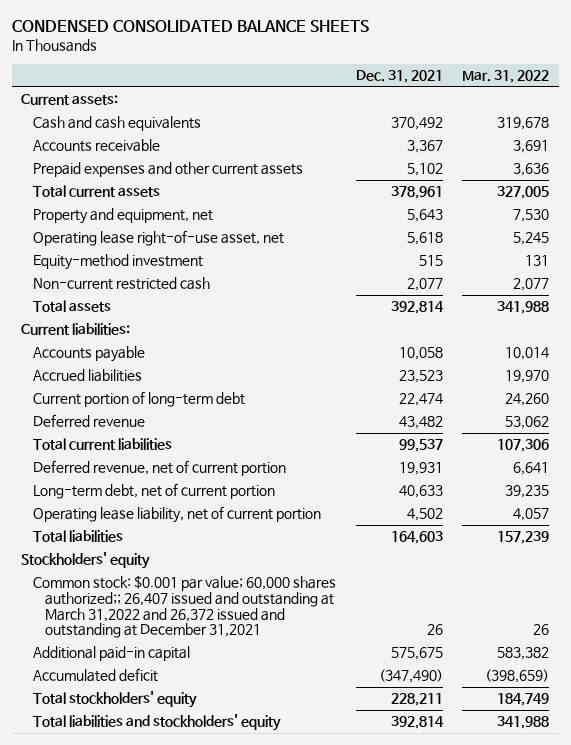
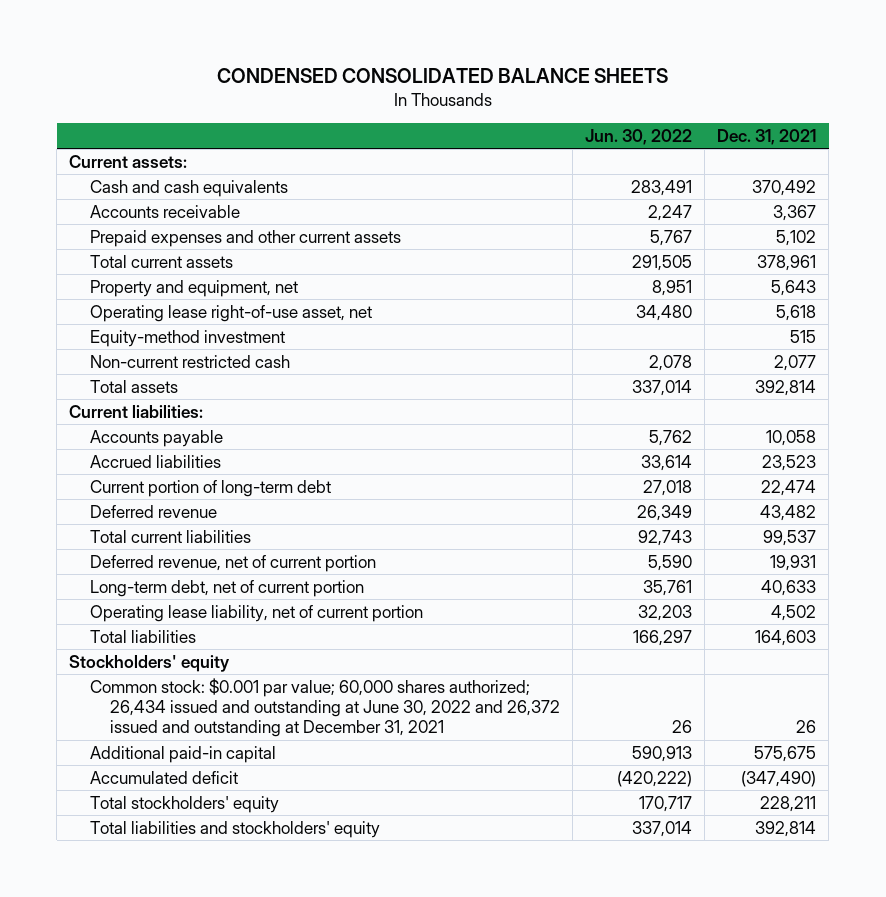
[462,70,550,84] Mar. 31, 2022 -> none
none -> [585,128,693,145] Jun. 30, 2022
[33,575,337,639] Common stock: $0.001 par value; 60,000 shares authorized;; 26,407 issued and outstanding at March 31,2022 and 26,372 issued and outstanding at December 31,2021 -> [89,677,561,738] Common stock: $0.001 par value; 60,000 shares authorized; 26,434 issued and outstanding at June 30, 2022 and 26,372 issued and outstanding at December 31, 2021

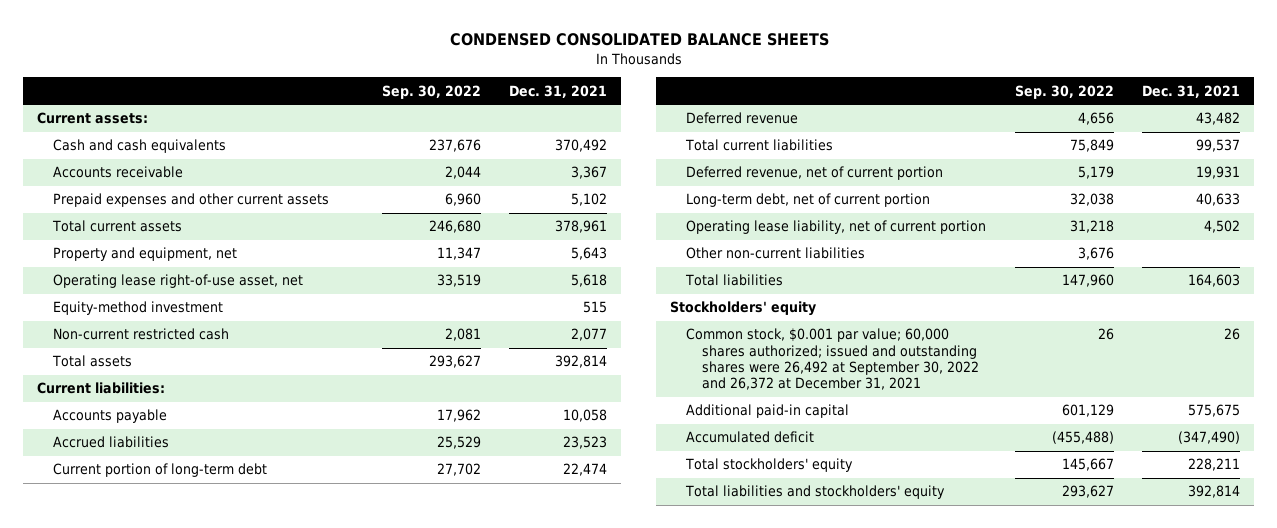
[585,128,693,145] Jun. 30, 2022 -> none
none -> [381,84,481,99] Sep. 30, 2022
none -> [686,247,866,260] Other non-current liabilities
[89,677,561,738] Common stock: $0.001 par value; 60,000 shares authorized; 26,434 issued and outstanding at June 30, 2022 and 26,372 issued and outstanding at December 31, 2021 -> [686,328,980,391] Common stock, $0.001 par value; 60,000 shares authorized; issued and outstanding shares were 26,492 at September 30, 2022 and 26,372 at December 31, 2021

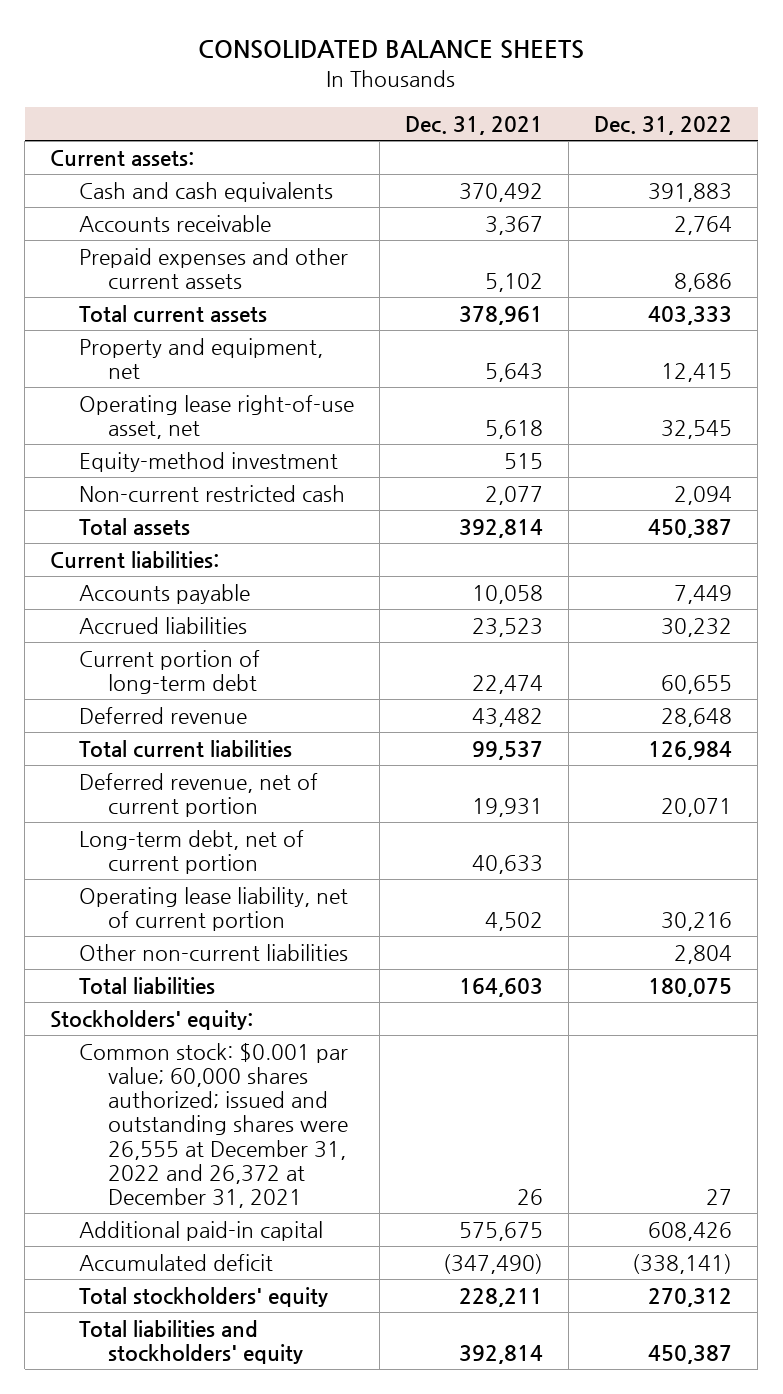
[449,32,829,46] CONDENSED CONSOLIDATED BALANCE SHEETS -> [198,40,585,60] CONSOLIDATED BALANCE SHEETS
[381,84,481,99] Sep. 30, 2022 -> none
none -> [594,115,733,135] Dec. 31, 2022
[670,301,817,317] Stockholders' equity -> [50,1010,254,1031] Stockholders' equity:
[686,328,980,391] Common stock, $0.001 par value; 60,000 shares authorized; issued and outstanding shares were 26,492 at September 30, 2022 and 26,372 at December 31, 2021 -> [79,1043,349,1208] Common stock: $0.001 par value; 60,000 shares authorized; issued and outstanding shares were 26,555 at December 31, 2022 and 26,372 at December 31, 2021

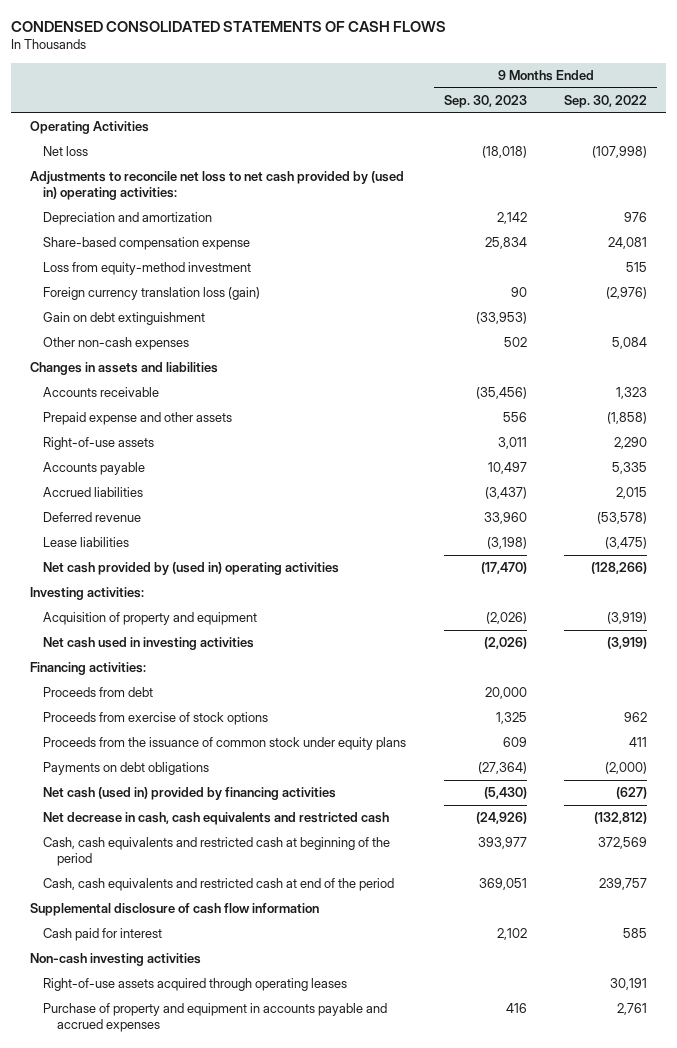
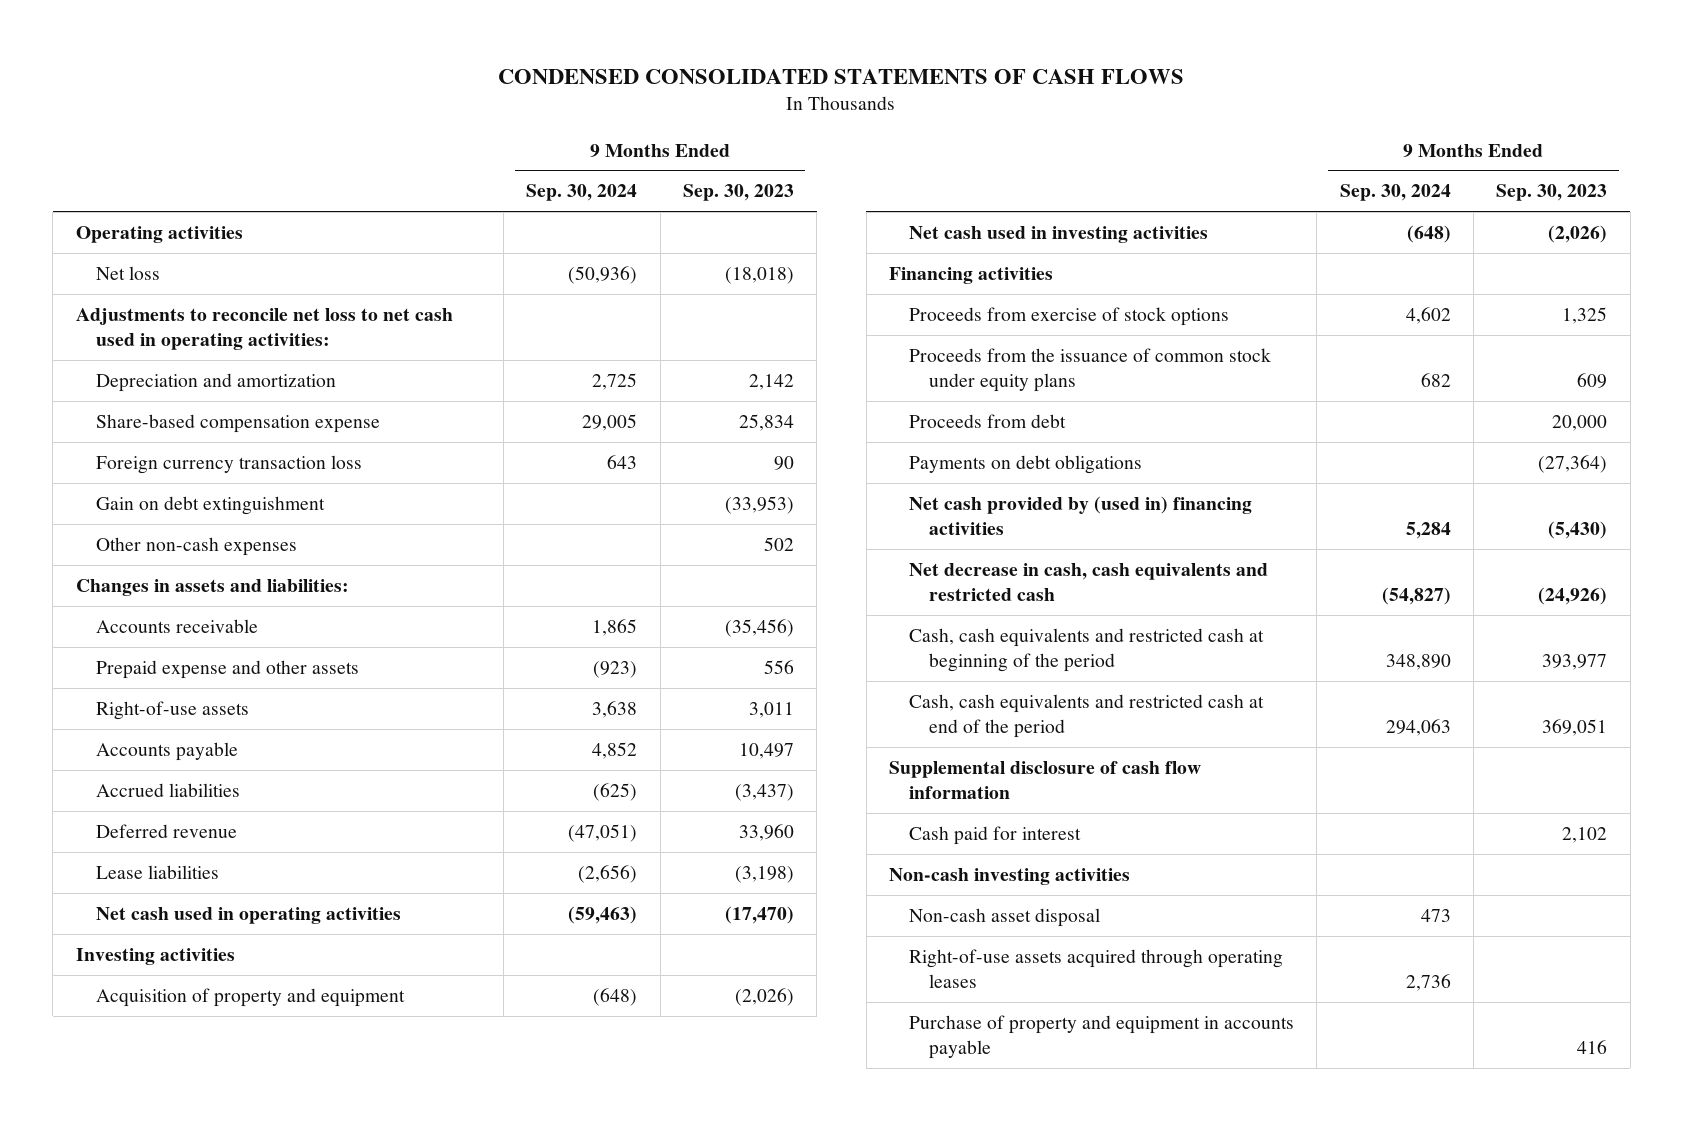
[564,94,648,108] Sep. 30, 2022 -> none
none -> [526,184,638,202] Sep. 30, 2024
[29,121,149,135] Operating Activities -> [75,225,243,243] Operating activities
[29,171,404,200] Adjustments to reconcile net loss to net cash provided by (used in) operating activities: -> [75,307,453,351] Adjustments to reconcile net loss to net cash used in operating activities:
[43,262,252,276] Loss from equity-method investment -> none
[43,287,261,301] Foreign currency translation loss (gain) -> [95,454,362,474] Foreign currency transaction loss
[29,362,218,376] Changes in assets and liabilities -> [75,578,349,596] Changes in assets and liabilities:
[43,562,340,576] Net cash provided by (used in) operating activities -> [95,906,401,924] Net cash used in operating activities
[29,587,144,601] Investing activities: -> [75,947,235,965] Investing activities
[29,662,146,676] Financing activities: -> [888,266,1053,284] Financing activities
[43,687,154,698] Proceeds from debt -> [908,413,1066,428] Proceeds from debt
[43,787,337,801] Net cash (used in) provided by financing activities -> [908,495,1252,536] Net cash provided by (used in) financing activities
none -> [908,907,1100,927] Non-cash asset disposal
[43,1003,388,1032] Purchase of property and equipment in accounts payable and accrued expenses -> [908,1014,1294,1060] Purchase of property and equipment in accounts payable

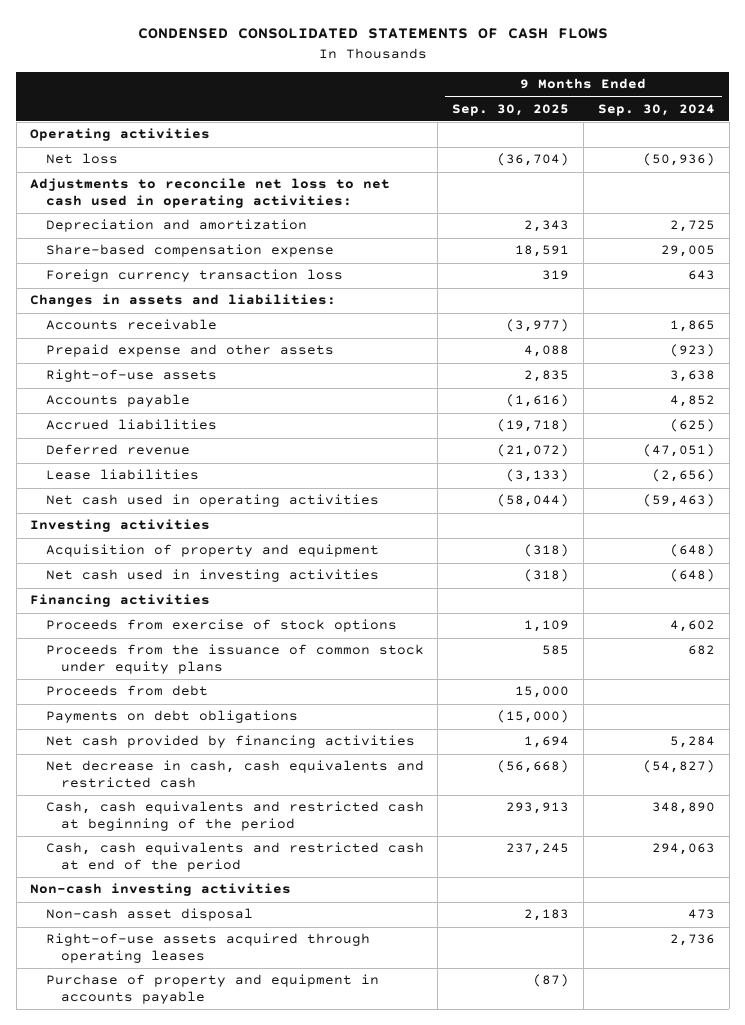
[682,184,794,202] Sep. 30, 2023 -> none
none -> [452,103,570,116] Sep. 30, 2025
[95,495,325,515] Gain on debt extinguishment -> none
[95,536,297,556] Other non-cash expenses -> none
[908,495,1252,536] Net cash provided by (used in) financing activities -> [45,735,415,749] Net cash provided by financing activities
[888,760,1201,800] Supplemental disclosure of cash flow information -> none
[908,825,1081,845] Cash paid for interest -> none

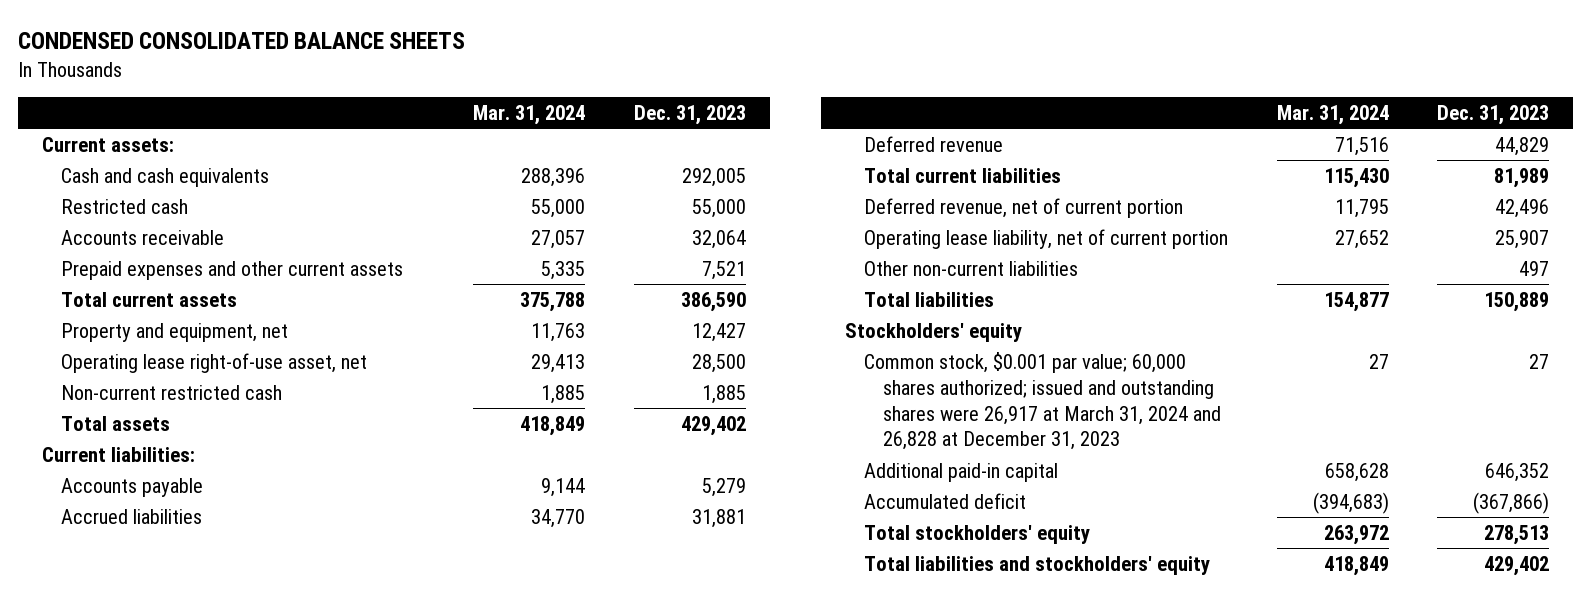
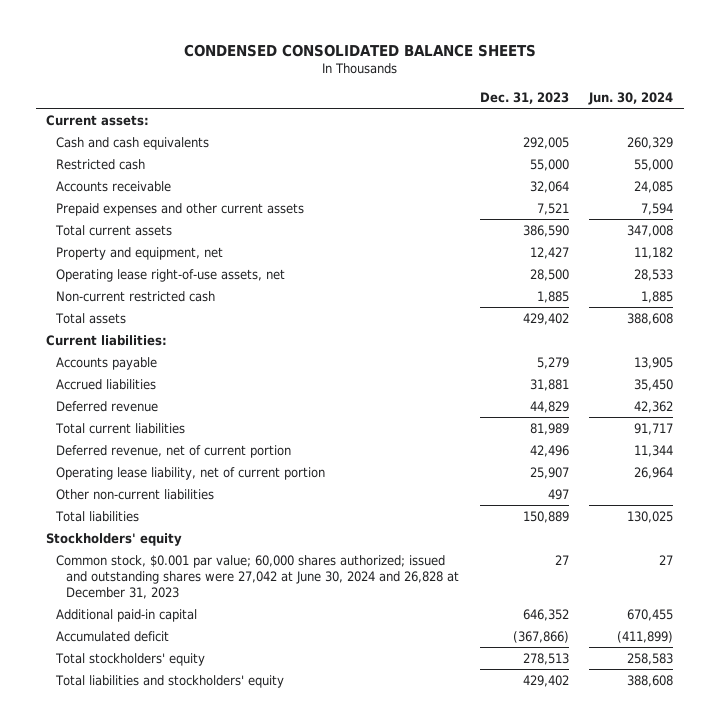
[473,104,586,125] Mar. 31, 2024 -> none
none -> [588,91,674,105] Jun. 30, 2024
[60,352,367,373] Operating lease right-of-use asset, net -> [55,268,285,282] Operating lease right-of-use assets, net
[864,351,1221,451] Common stock, $0.001 par value; 60,000 shares authorized; issued and outstanding shares were 26,917 at March 31, 2024 and 26,828 at December 31, 2023 -> [55,554,459,599] Common stock, $0.001 par value; 60,000 shares authorized; issued and outstanding shares were 27,042 at June 30, 2024 and 26,828 at December 31, 2023

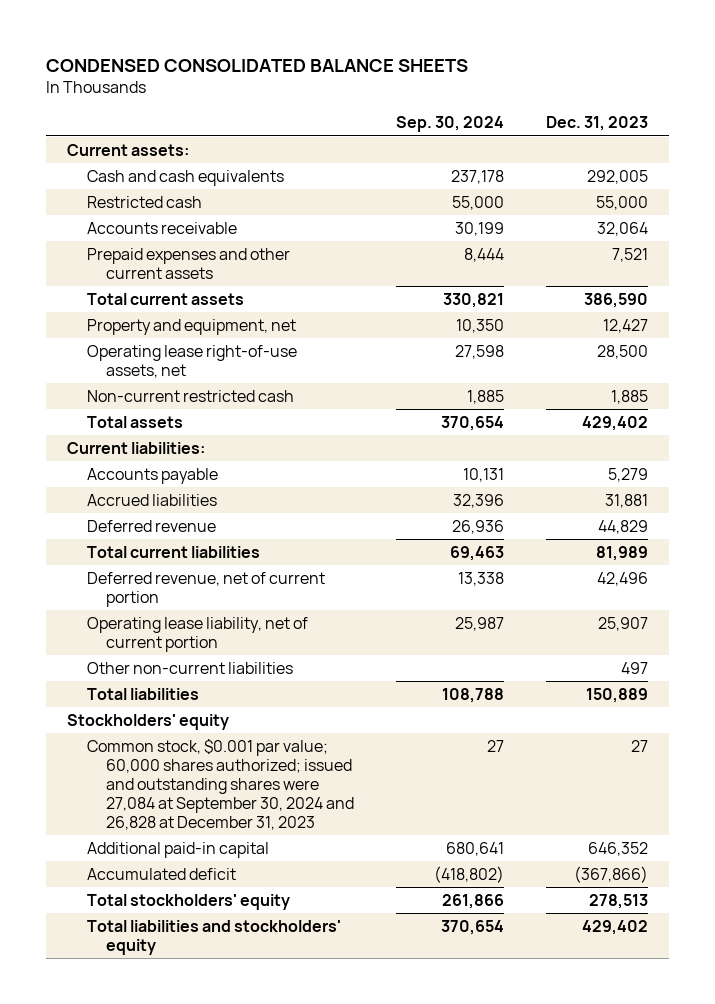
[588,91,674,105] Jun. 30, 2024 -> none
none -> [396,116,505,133] Sep. 30, 2024
[55,554,459,599] Common stock, $0.001 par value; 60,000 shares authorized; issued and outstanding shares were 27,042 at June 30, 2024 and 26,828 at December 31, 2023 -> [86,738,355,830] Common stock, $0.001 par value; 60,000 shares authorized; issued and outstanding shares were 27,084 at September 30, 2024 and 26,828 at December 31, 2023

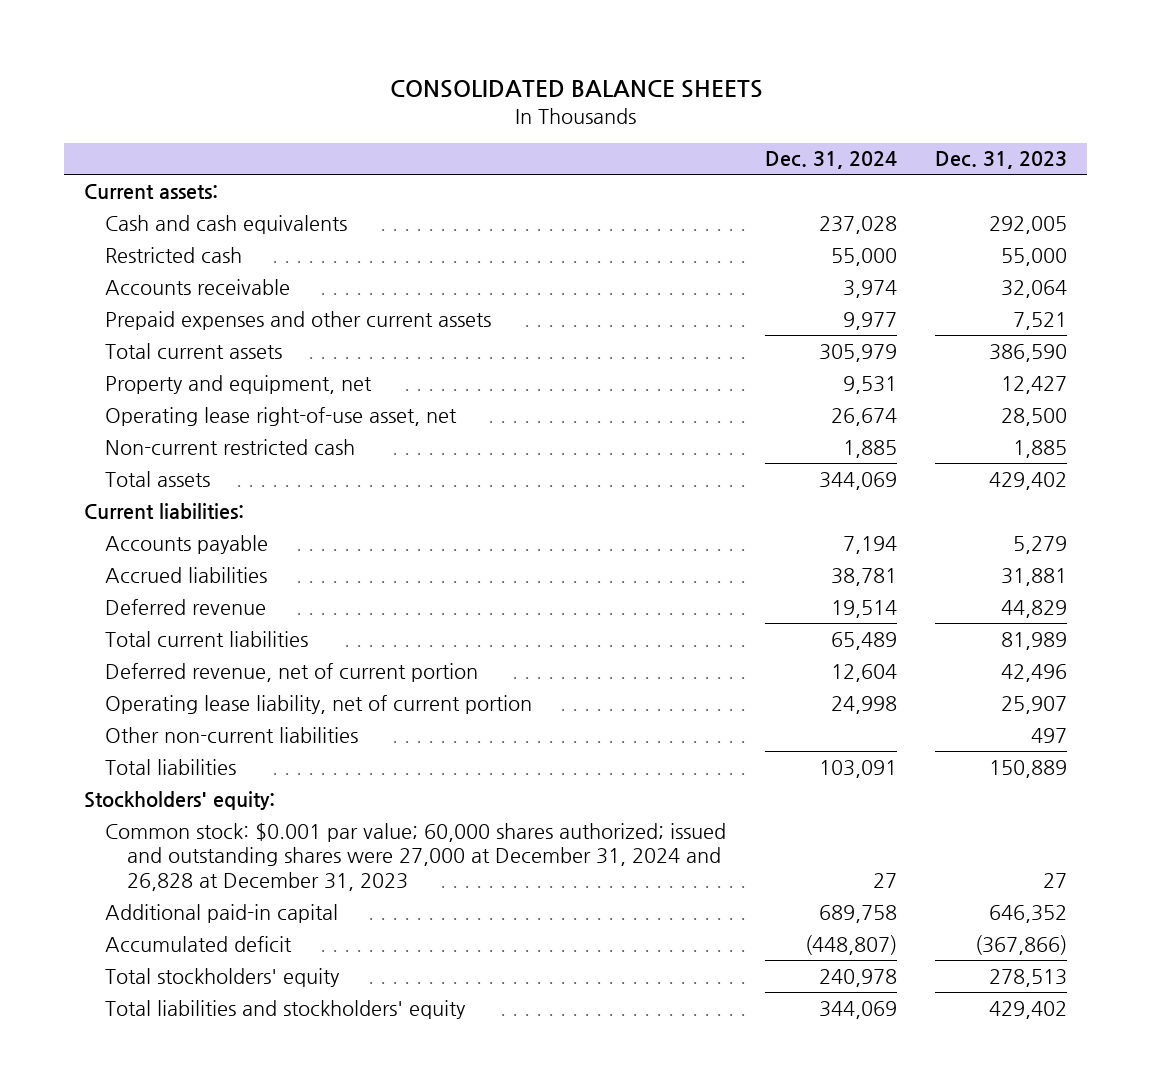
[46,58,469,72] CONDENSED CONSOLIDATED BALANCE SHEETS -> [389,79,763,98] CONSOLIDATED BALANCE SHEETS
[396,116,505,133] Sep. 30, 2024 -> none
none -> [764,151,897,170] Dec. 31, 2024
[86,344,297,378] Operating lease right-of-use assets, net -> [105,406,458,426] Operating lease right-of-use asset, net
[67,713,230,730] Stockholders' equity -> [83,790,275,810] Stockholders' equity:
[86,738,355,830] Common stock, $0.001 par value; 60,000 shares authorized; issued and outstanding shares were 27,084 at September 30, 2024 and 26,828 at December 31, 2023 -> [105,822,727,892] Common stock: $0.001 par value; 60,000 shares authorized; issued and outstanding shares were 27,000 at December 31, 2024 and 26,828 at December 31, 2023

